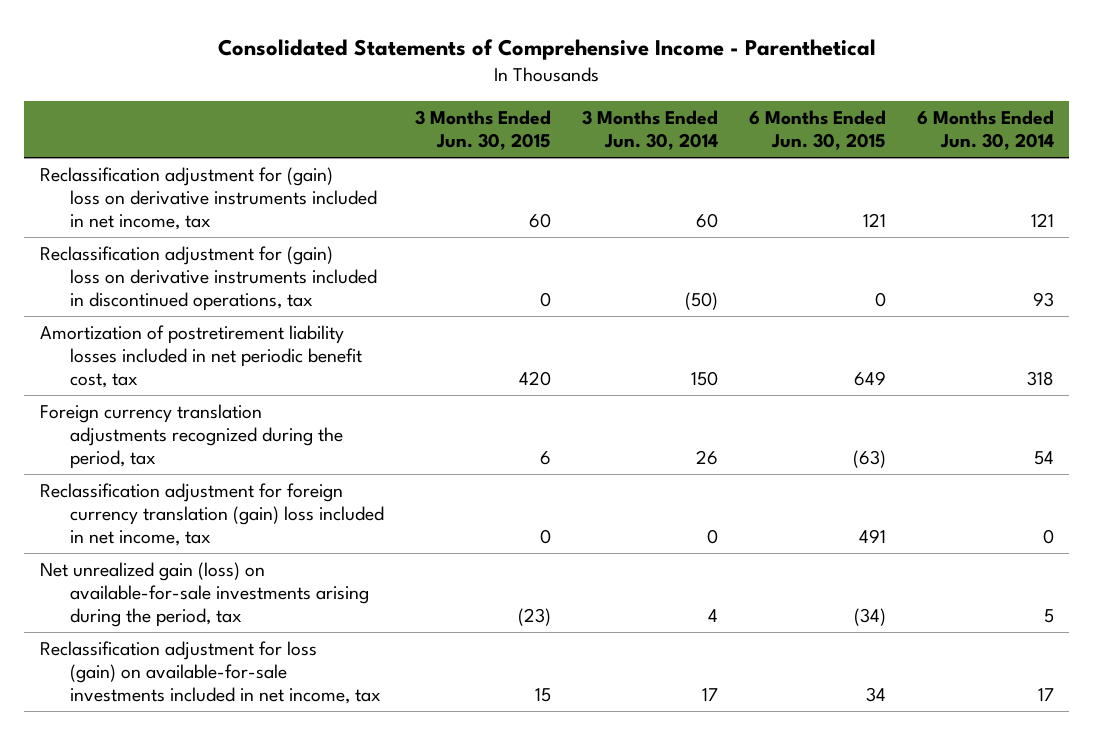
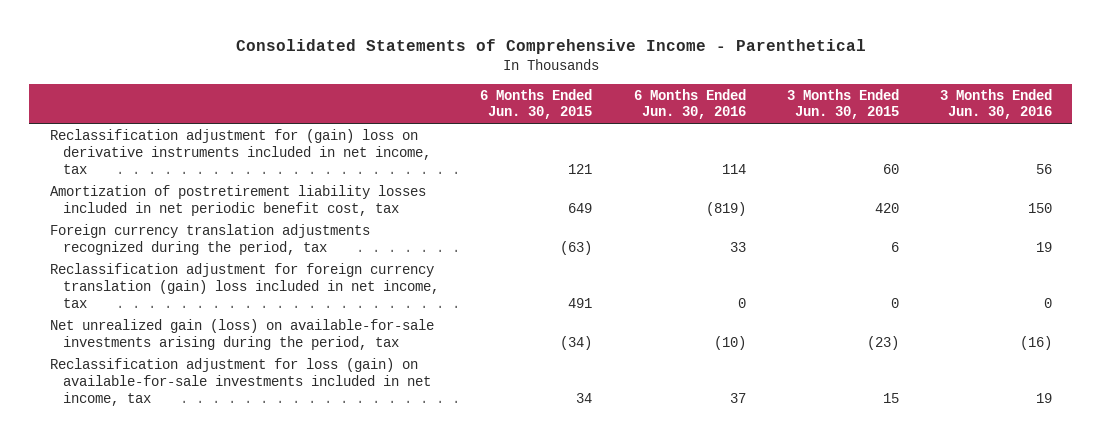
[581,110,718,150] 3 Months Ended Jun. 30, 2014 -> none
[916,110,1054,150] 6 Months Ended Jun. 30, 2014 -> none
none -> [633,88,746,120] 6 Months Ended Jun. 30, 2016
none -> [939,88,1052,120] 3 Months Ended Jun. 30, 2016
[39,246,377,311] Reclassification adjustment for (gain) loss on derivative instruments included in discontinued operations, tax -> none

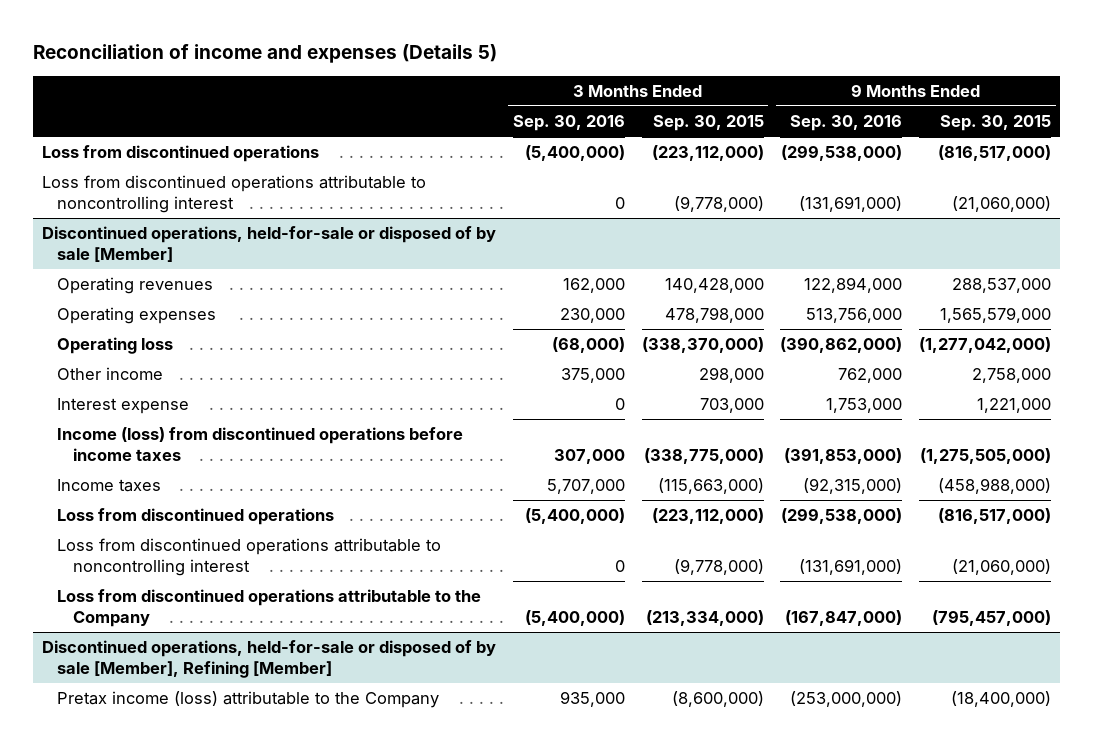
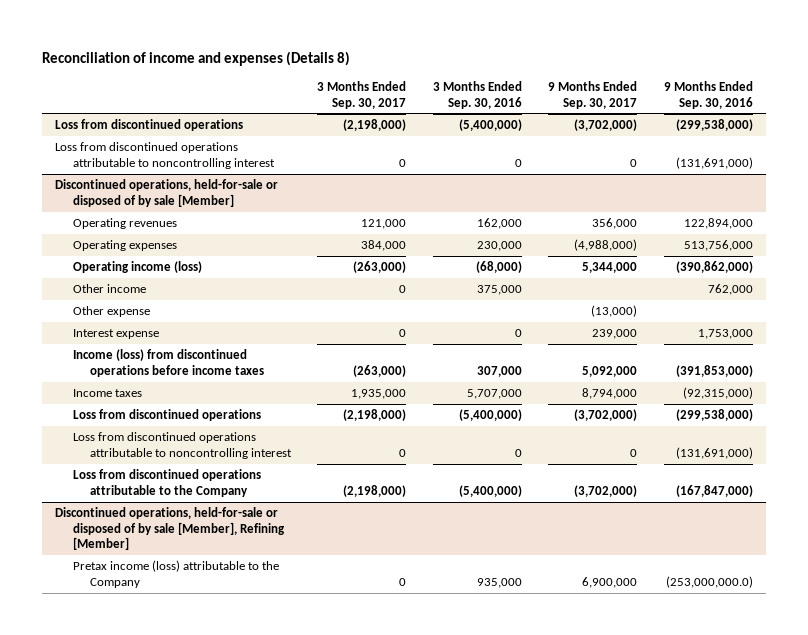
[33,43,498,63] Reconciliation of income and expenses (Details 5) -> [42,50,351,66] Reconciliation of income and expenses (Details 8)
[652,115,764,132] Sep. 30, 2015 -> none
[940,115,1052,132] Sep. 30, 2015 -> none
none -> [317,81,407,109] 3 Months Ended Sep. 30, 2017
none -> [548,81,638,109] 9 Months Ended Sep. 30, 2017
[57,337,174,355] Operating loss -> [72,261,202,274] Operating income (loss)
none -> [72,306,150,318] Other expense
[790,691,903,708] (253,000,000) -> [665,575,753,588] (253,000,000.0)

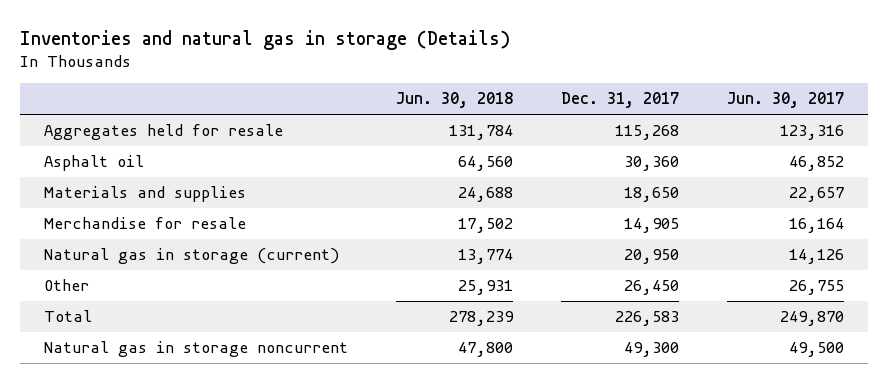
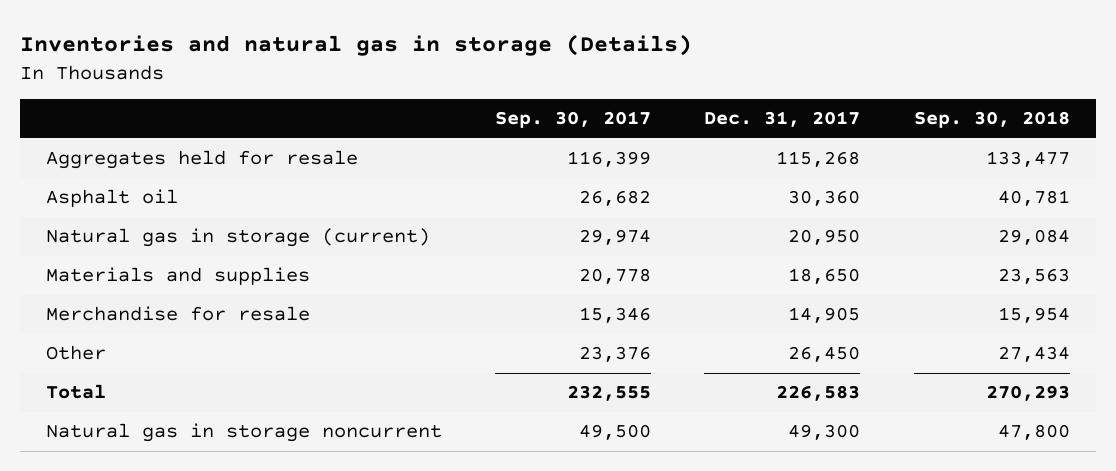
[395,92,513,109] Jun. 30, 2018 -> none
[726,92,844,109] Jun. 30, 2017 -> none
none -> [495,111,652,129] Sep. 30, 2017
none -> [913,111,1070,129] Sep. 30, 2018
[43,248,339,265] Natural gas in storage (current) -> [46,228,431,248] Natural gas in storage (current)

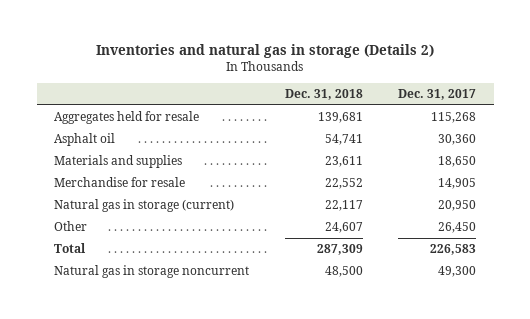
[19,34,692,57] Inventories and natural gas in storage (Details) -> [96,44,435,59] Inventories and natural gas in storage (Details 2)
[495,111,652,129] Sep. 30, 2017 -> none
[913,111,1070,129] Sep. 30, 2018 -> none
none -> [284,89,363,101] Dec. 31, 2018
[46,228,431,248] Natural gas in storage (current) -> [54,199,235,213] Natural gas in storage (current)

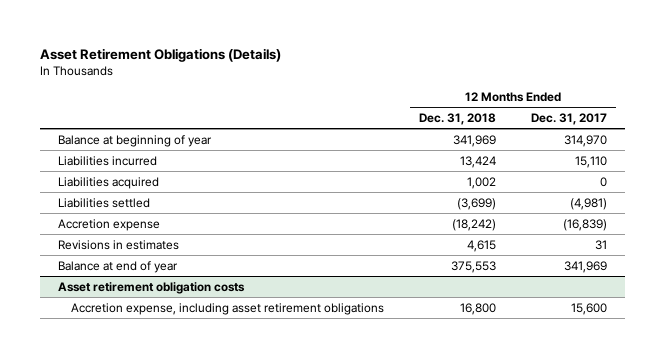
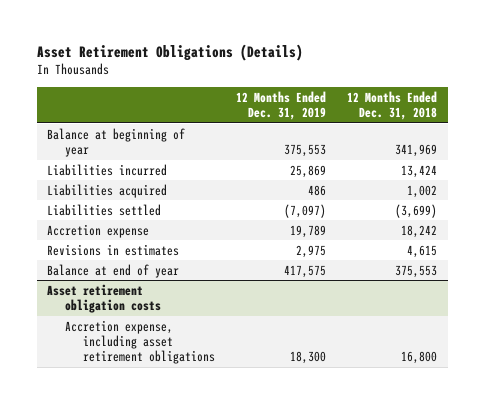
[531,112,608,125] Dec. 31, 2017 -> none
none -> [236,90,327,121] 12 Months Ended Dec. 31, 2019
[451,218,496,231] (18,242) -> [401,224,438,238] 18,242

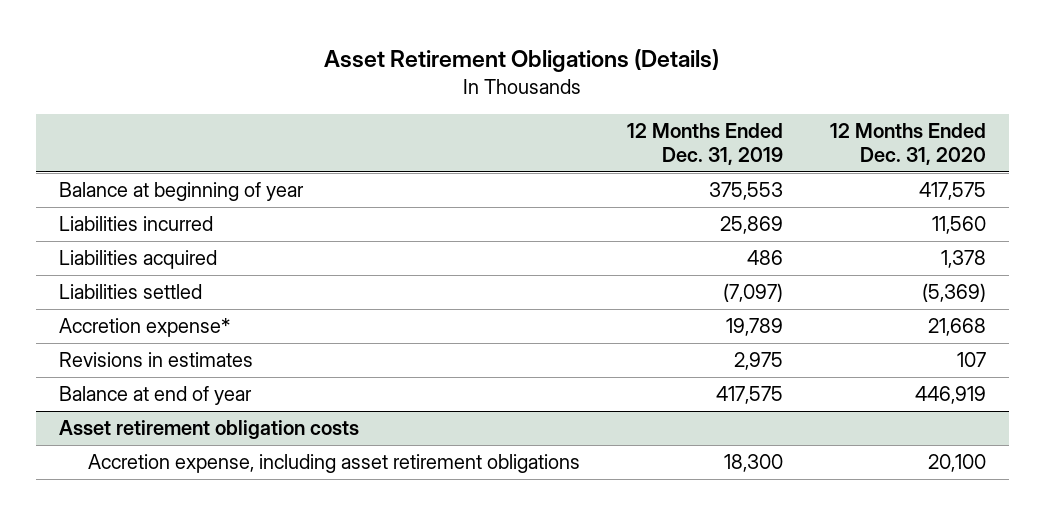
[347,90,438,121] 12 Months Ended Dec. 31, 2018 -> none
none -> [829,123,986,165] 12 Months Ended Dec. 31, 2020
[47,223,150,238] Accretion expense -> [59,318,231,338] Accretion expense*

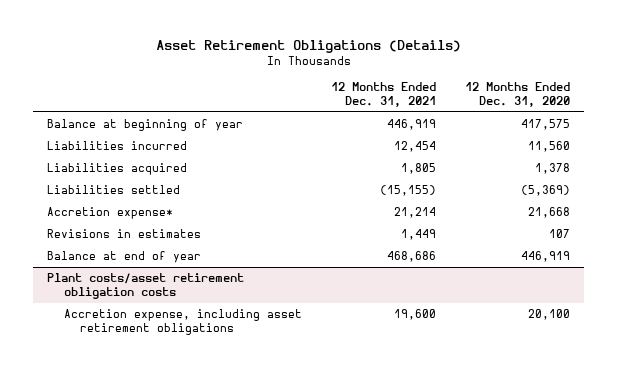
[626,123,783,165] 12 Months Ended Dec. 31, 2019 -> none
none -> [330,82,436,107] 12 Months Ended Dec. 31, 2021
[59,420,360,440] Asset retirement obligation costs -> [47,273,245,299] Plant costs/asset retirement obligation costs

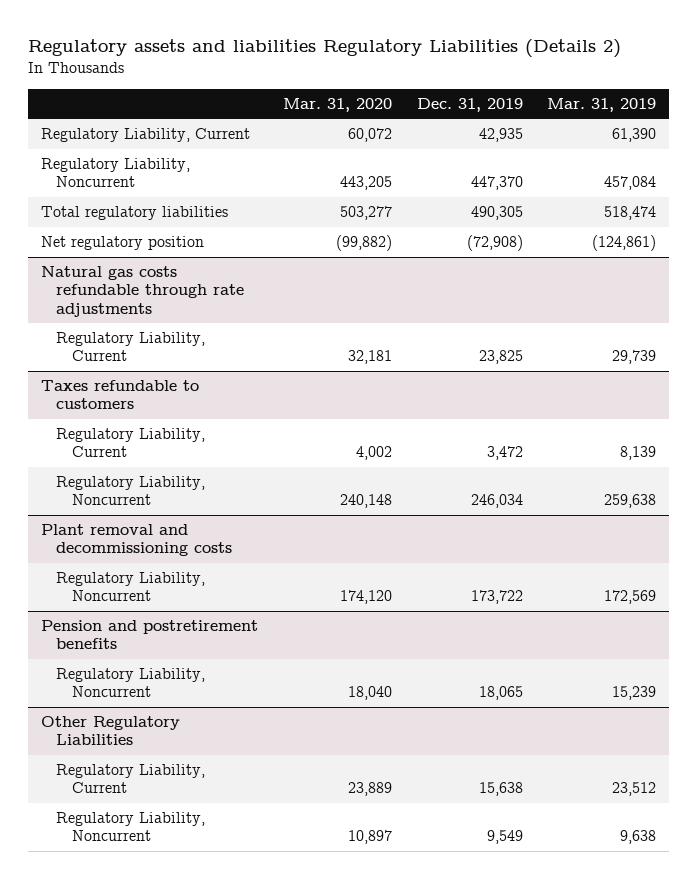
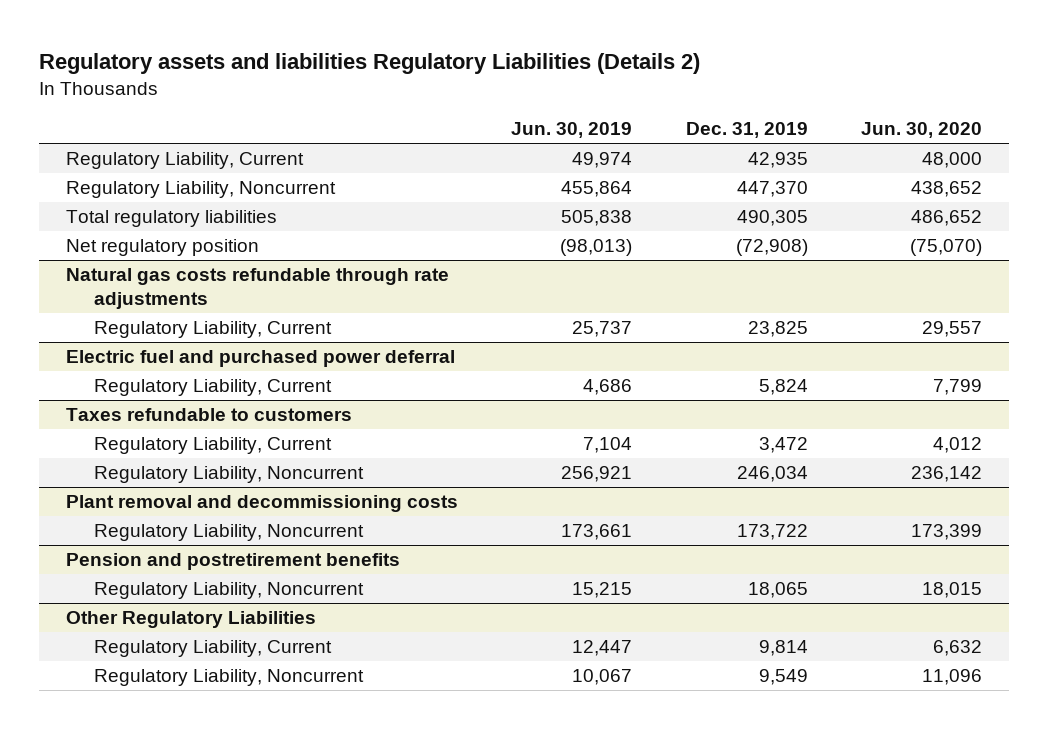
[282,97,392,112] Mar. 31, 2020 -> none
[547,97,657,112] Mar. 31, 2019 -> none
none -> [511,122,633,139] Jun. 30, 2019
none -> [860,122,982,139] Jun. 30, 2020
none -> [65,350,455,368] Electric fuel and purchased power deferral
none -> [93,379,332,397] Regulatory Liability, Current
[478,782,523,797] 15,638 -> [758,640,808,657] 9,814

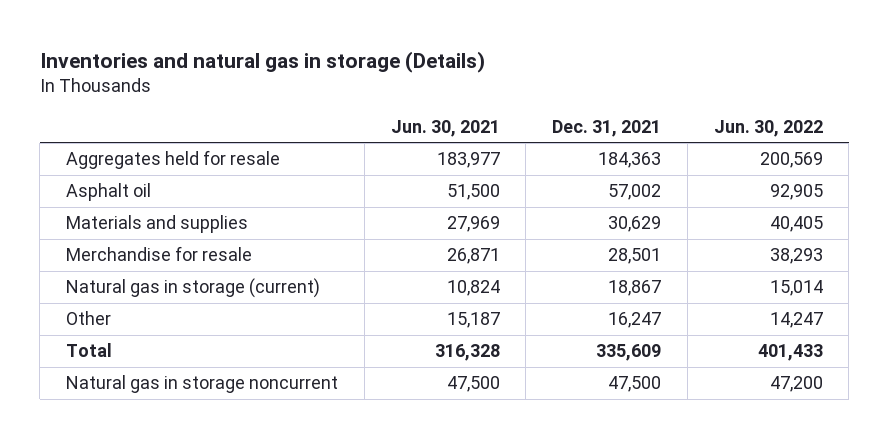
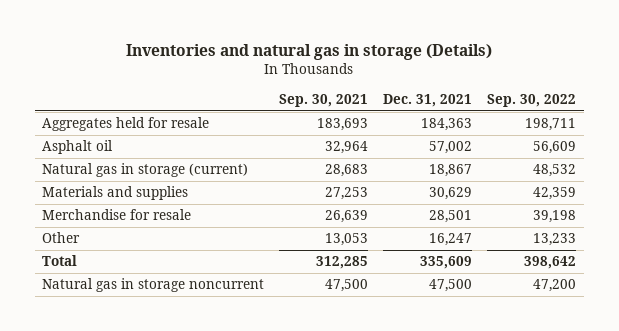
[390,119,500,137] Jun. 30, 2021 -> none
[713,119,823,137] Jun. 30, 2022 -> none
none -> [279,94,369,108] Sep. 30, 2021
none -> [487,94,577,108] Sep. 30, 2022
[65,278,320,299] Natural gas in storage (current) -> [42,163,249,178] Natural gas in storage (current)

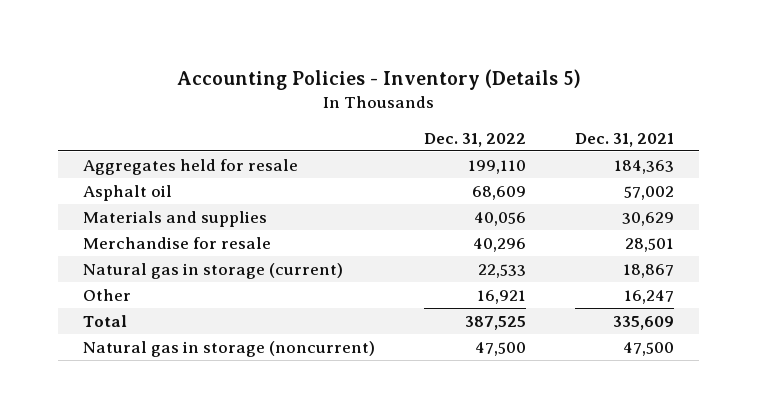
[126,44,493,61] Inventories and natural gas in storage (Details) -> [176,68,581,90] Accounting Policies - Inventory (Details 5)
[279,94,369,108] Sep. 30, 2021 -> none
[487,94,577,108] Sep. 30, 2022 -> none
none -> [424,132,527,147] Dec. 31, 2022
[42,163,249,178] Natural gas in storage (current) -> [82,262,343,279] Natural gas in storage (current)
[42,278,265,293] Natural gas in storage noncurrent -> [82,340,375,357] Natural gas in storage (noncurrent)

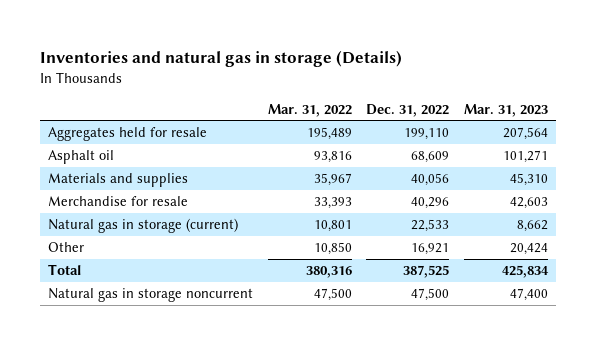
[176,68,581,90] Accounting Policies - Inventory (Details 5) -> [40,50,403,68] Inventories and natural gas in storage (Details)
[575,132,675,147] Dec. 31, 2021 -> none
none -> [267,103,352,117] Mar. 31, 2022
none -> [464,103,549,117] Mar. 31, 2023
[82,340,375,357] Natural gas in storage (noncurrent) -> [47,288,253,303] Natural gas in storage noncurrent

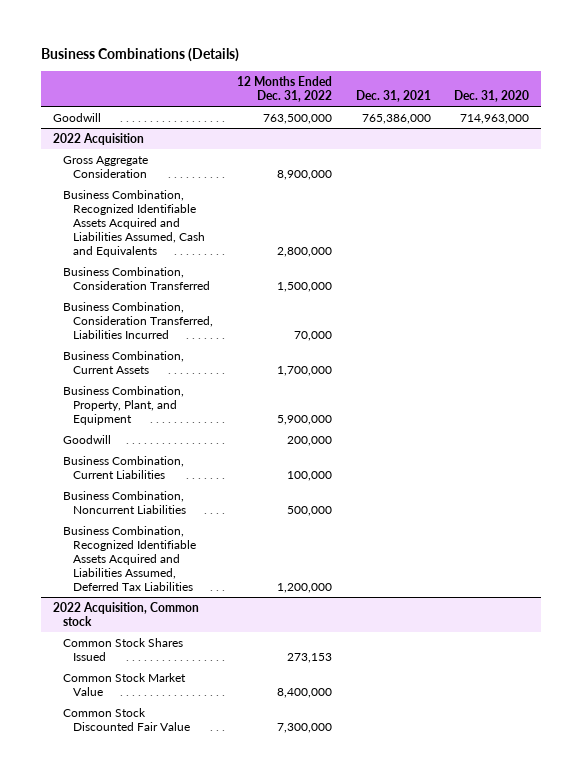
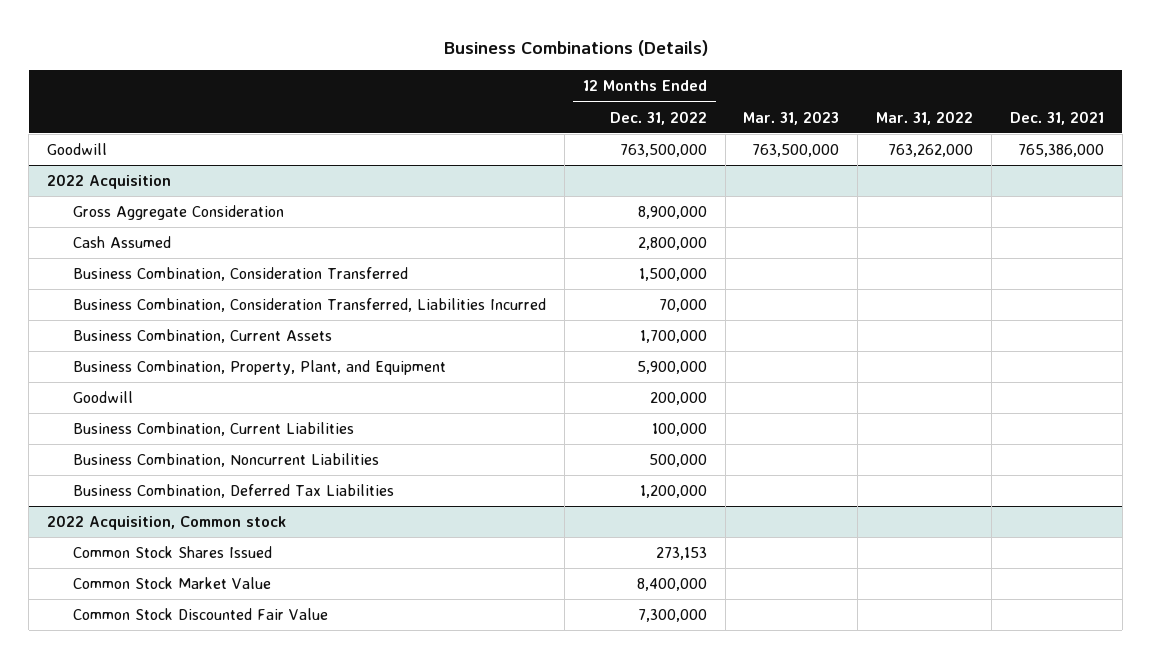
[454,90,530,103] Dec. 31, 2020 -> none
none -> [743,110,840,125] Mar. 31, 2023
none -> [876,110,974,125] Mar. 31, 2022
[62,189,206,257] Business Combination, Recognized Identifiable Assets Acquired and Liabilities Assumed, Cash and Equivalents -> [72,236,171,249] Cash Assumed
[62,525,197,591] Business Combination, Recognized Identifiable Assets Acquired and Liabilities Assumed, Deferred Tax Liabilities -> [72,484,394,499] Business Combination, Deferred Tax Liabilities

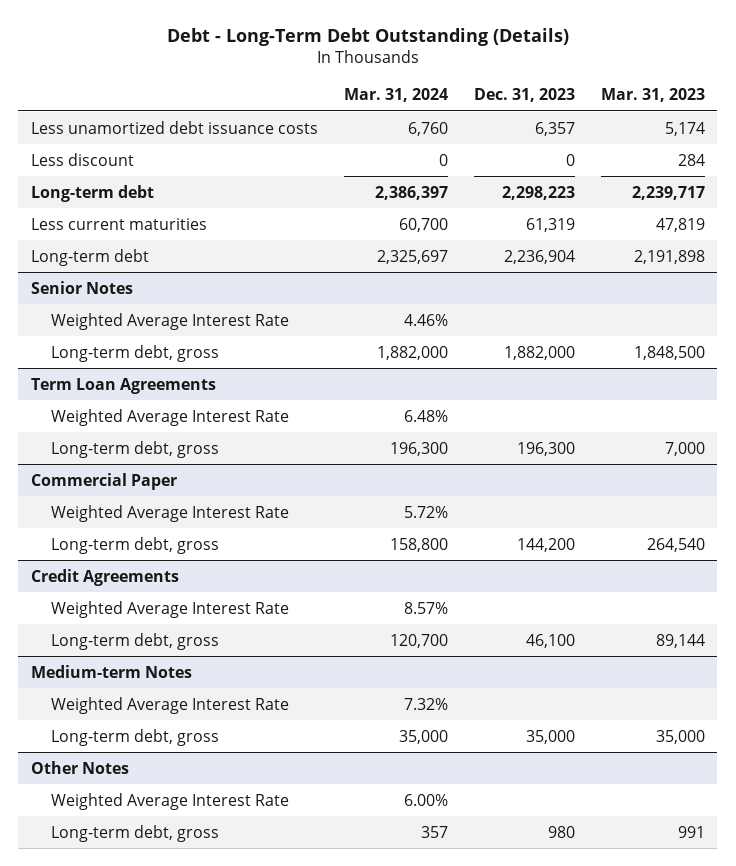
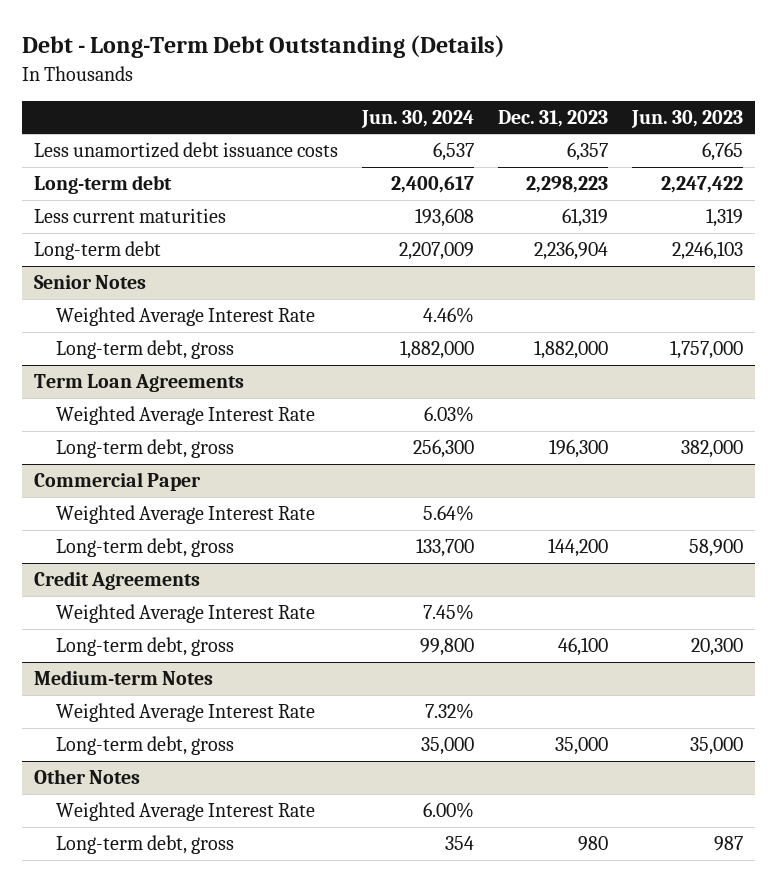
[343,87,448,102] Mar. 31, 2024 -> none
[600,87,705,102] Mar. 31, 2023 -> none
none -> [360,109,474,128] Jun. 30, 2024
none -> [631,109,744,128] Jun. 30, 2023
[31,152,135,166] Less discount -> none

